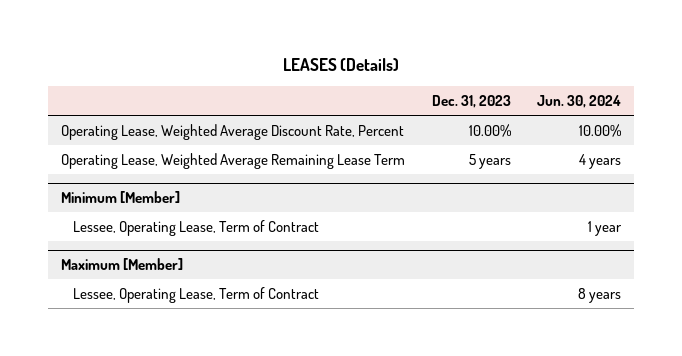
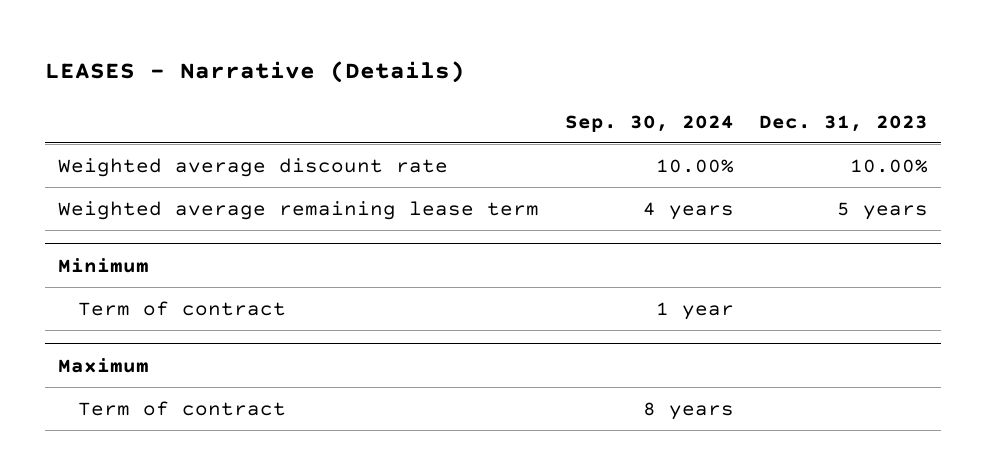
[283,58,400,72] LEASES (Details) -> [45,61,466,84] LEASES - Narrative (Details)
[536,95,621,109] Jun. 30, 2024 -> none
none -> [564,114,734,132] Sep. 30, 2024
[61,124,405,141] Operating Lease, Weighted Average Discount Rate, Percent -> [58,157,449,177] Weighted average discount rate
[61,153,406,170] Operating Lease, Weighted Average Remaining Lease Term -> [58,200,540,220] Weighted average remaining lease term
[61,191,181,204] Minimum [Member] -> [58,257,150,273] Minimum
[72,220,319,237] Lessee, Operating Lease, Term of Contract -> [78,300,287,316] Term of contract
[61,258,184,271] Maximum [Member] -> [58,357,150,373] Maximum
[72,287,319,304] Lessee, Operating Lease, Term of Contract -> [78,400,287,416] Term of contract

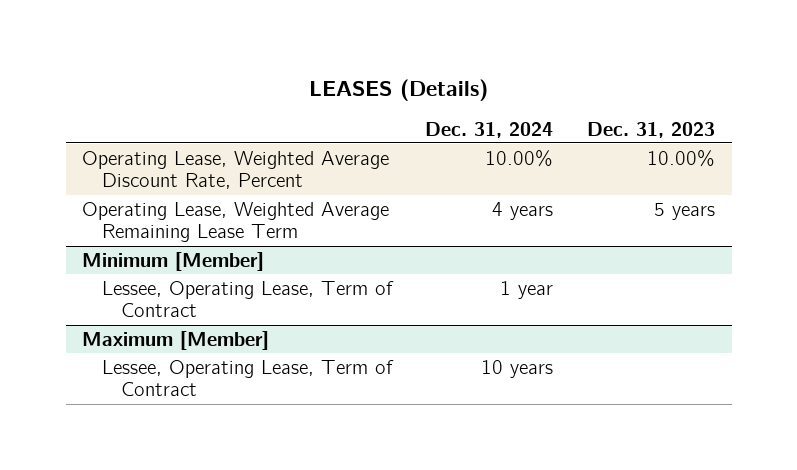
[45,61,466,84] LEASES - Narrative (Details) -> [308,78,488,101] LEASES (Details)
[564,114,734,132] Sep. 30, 2024 -> none
none -> [425,121,554,138] Dec. 31, 2024
[58,157,449,177] Weighted average discount rate -> [82,150,390,190] Operating Lease, Weighted Average Discount Rate, Percent
[58,200,540,220] Weighted average remaining lease term -> [82,201,390,243] Operating Lease, Weighted Average Remaining Lease Term
[58,257,150,273] Minimum -> [82,251,265,271] Minimum [Member]
[78,300,287,316] Term of contract -> [101,280,394,318] Lessee, Operating Lease, Term of Contract
[58,357,150,373] Maximum -> [82,330,270,350] Maximum [Member]
[78,400,287,416] Term of contract -> [101,359,394,397] Lessee, Operating Lease, Term of Contract

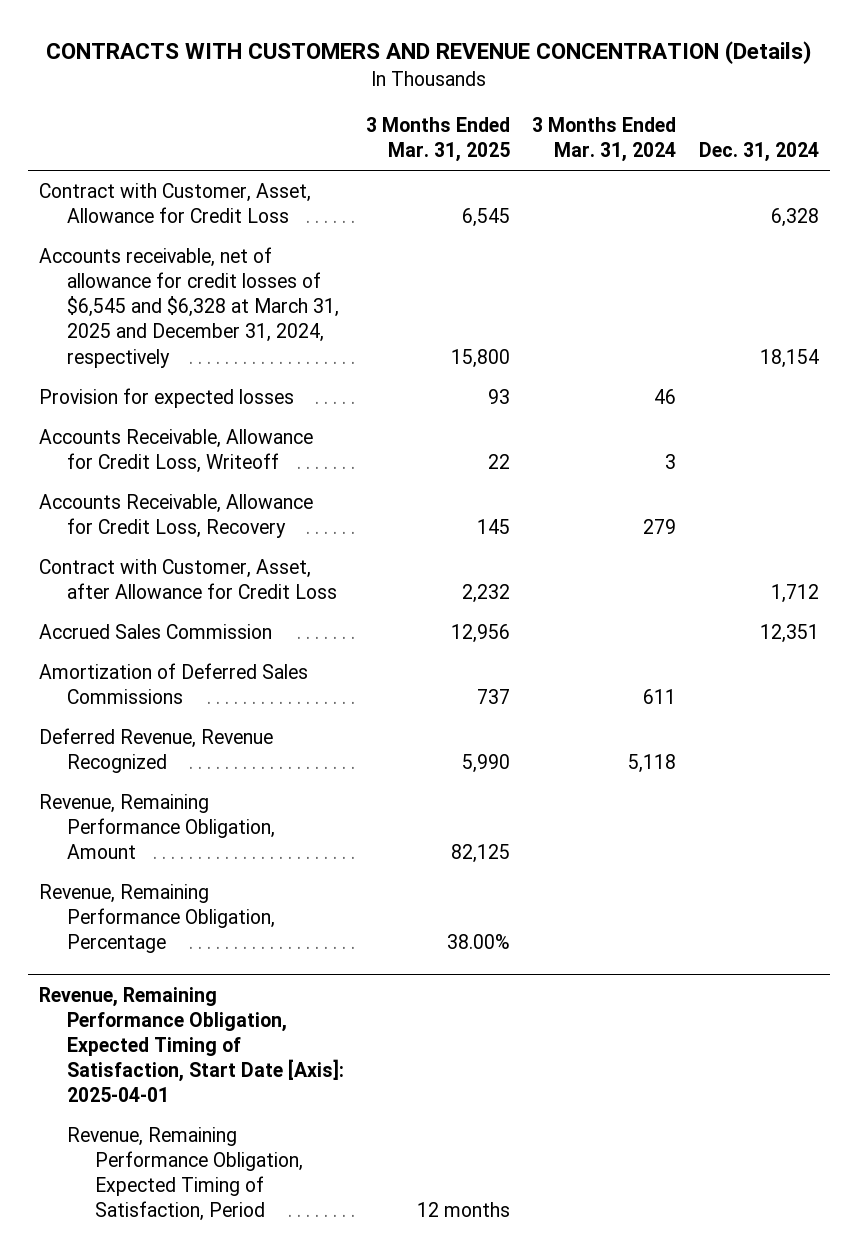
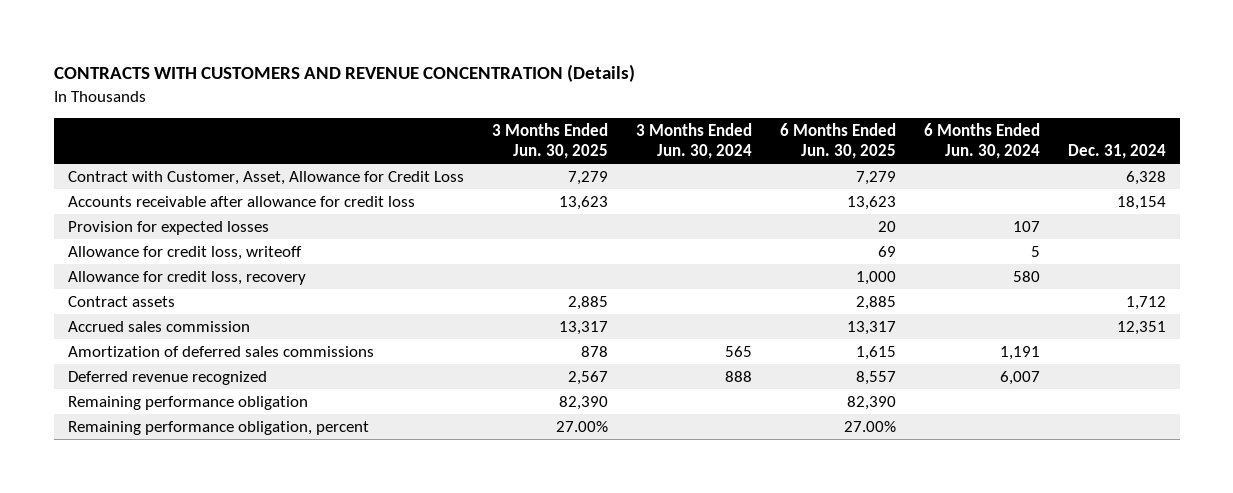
[366,117,511,163] 3 Months Ended Mar. 31, 2025 -> none
[532,117,677,163] 3 Months Ended Mar. 31, 2024 -> none
none -> [491,123,608,160] 3 Months Ended Jun. 30, 2025
none -> [635,123,752,160] 3 Months Ended Jun. 30, 2024
none -> [779,123,896,160] 6 Months Ended Jun. 30, 2025
none -> [923,123,1040,160] 6 Months Ended Jun. 30, 2024
[39,246,340,368] Accounts receivable, net of allowance for credit losses of $6,545 and $6,328 at March 31, 2025 and December 31, 2024, respectively -> [67,196,415,208] Accounts receivable after allowance for credit loss
[39,986,345,1103] Revenue, Remaining Performance Obligation, Expected Timing of Satisfaction, Start Date [Axis]: 2025-04-01 -> none
[67,1126,303,1222] Revenue, Remaining Performance Obligation, Expected Timing of Satisfaction, Period -> none
[39,428,314,474] Accounts Receivable, Allowance for Credit Loss, Writeoff -> [67,246,302,261] Allowance for credit loss, writeoff
[39,493,314,539] Accounts Receivable, Allowance for Credit Loss, Recovery -> [67,271,306,286] Allowance for credit loss, recovery
[39,558,338,600] Contract with Customer, Asset, after Allowance for Credit Loss -> [67,296,175,308] Contract assets
[39,623,273,639] Accrued Sales Commission -> [67,321,250,333] Accrued sales commission
[39,662,309,705] Amortization of Deferred Sales Commissions -> [67,346,374,358] Amortization of deferred sales commissions
[39,727,274,774] Deferred Revenue, Revenue Recognized -> [67,371,267,386] Deferred revenue recognized
[39,793,276,860] Revenue, Remaining Performance Obligation, Amount -> [67,396,308,411] Remaining performance obligation
[39,883,276,954] Revenue, Remaining Performance Obligation, Percentage -> [67,421,369,436] Remaining performance obligation, percent

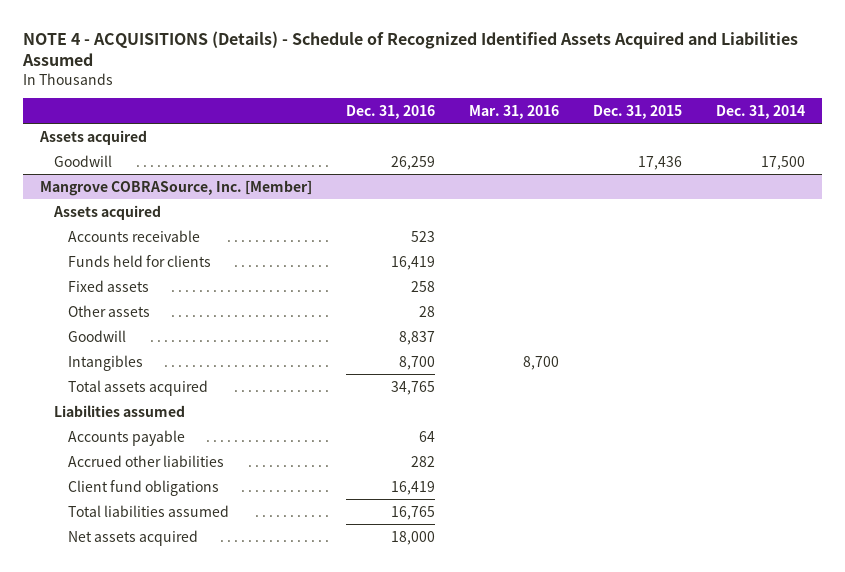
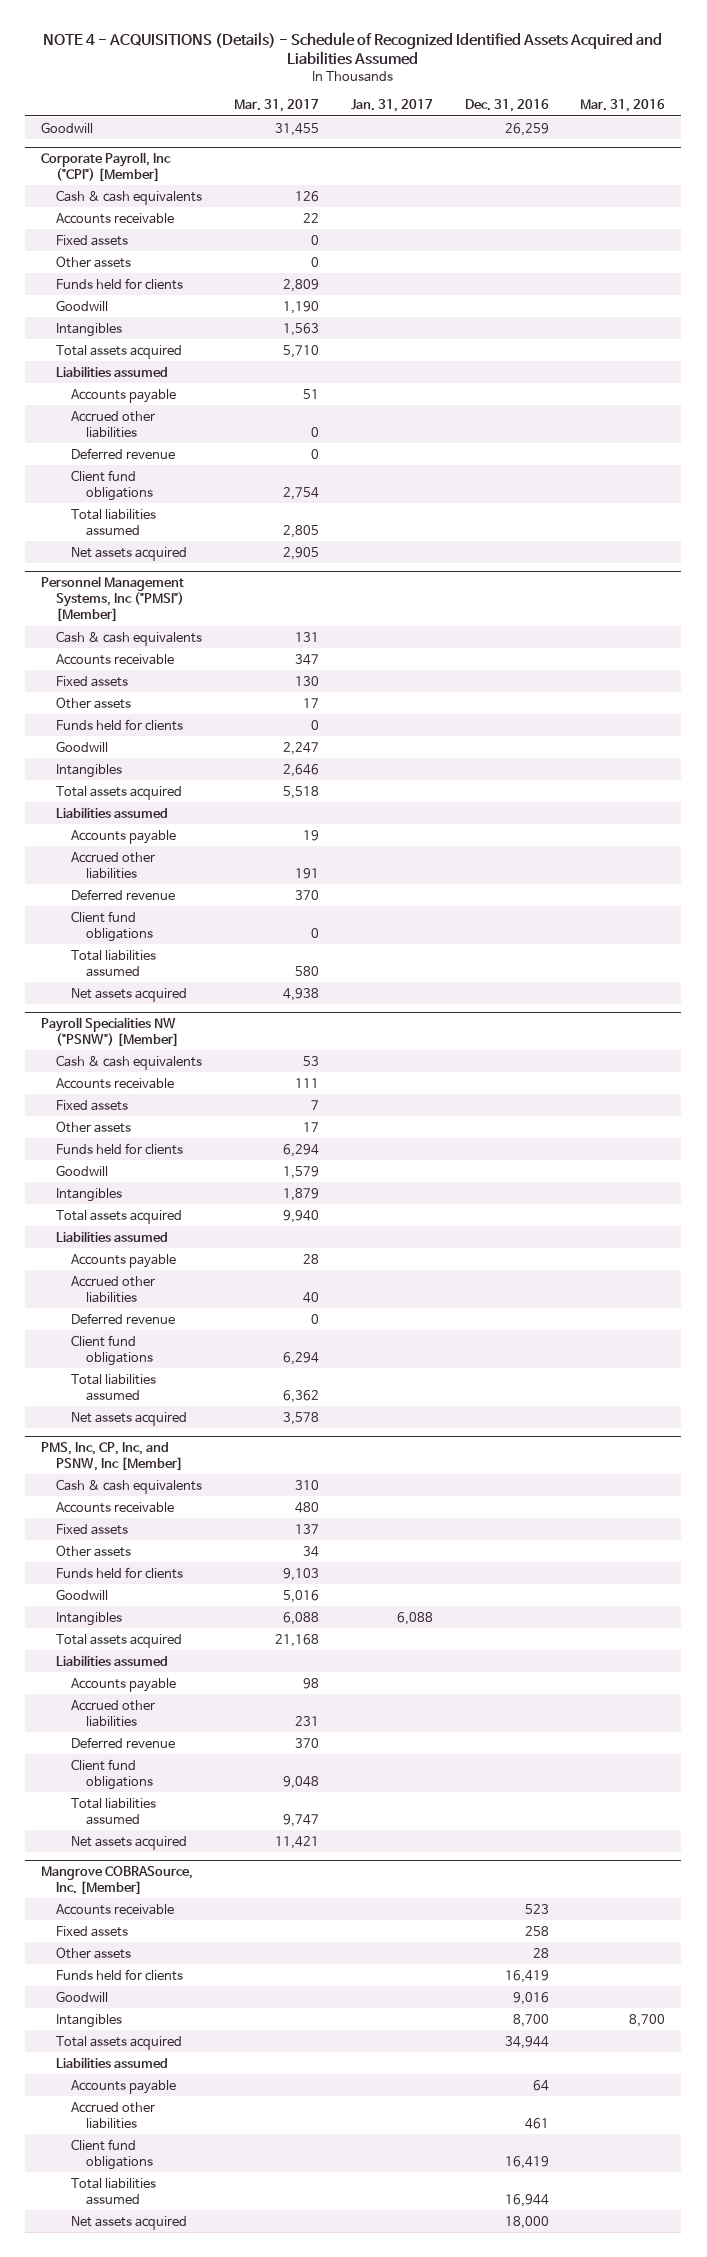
[592,104,682,119] Dec. 31, 2015 -> none
[715,104,805,119] Dec. 31, 2014 -> none
none -> [233,99,319,113] Mar. 31, 2017
none -> [350,99,433,113] Jan. 31, 2017
[39,129,148,145] Assets acquired -> none
none -> [41,151,172,182] Corporate Payroll, Inc ("CPI") [Member]
none -> [55,189,202,205] Cash & cash equivalents
none -> [55,212,174,224] Accounts receivable
none -> [55,234,128,246] Fixed assets
none -> [55,255,131,268] Other assets
none -> [55,277,183,290] Funds held for clients
none -> [55,299,108,311] Goodwill
none -> [55,322,122,337] Intangibles
none -> [55,344,182,359] Total assets acquired
none -> [55,365,168,377] Liabilities assumed
none -> [70,388,176,403] Accounts payable
none -> [70,410,155,438] Accrued other liabilities
none -> [70,447,175,459] Deferred revenue
none -> [70,469,153,501] Client fund obligations
none -> [70,508,156,536] Total liabilities assumed
none -> [70,546,187,561] Net assets acquired
none -> [41,575,185,623] Personnel Management Systems, Inc ("PMSI") [Member]
none -> [55,630,202,646] Cash & cash equivalents
none -> [55,653,174,665] Accounts receivable
none -> [55,675,128,687] Fixed assets
none -> [55,696,131,709] Other assets
none -> [55,718,183,731] Funds held for clients
none -> [55,740,108,752] Goodwill
none -> [55,763,122,778] Intangibles
none -> [55,785,182,800] Total assets acquired
none -> [55,806,168,818] Liabilities assumed
none -> [70,829,176,844] Accounts payable
none -> [70,851,155,879] Accrued other liabilities
none -> [70,888,175,900] Deferred revenue
none -> [70,910,153,942] Client fund obligations
none -> [70,949,156,977] Total liabilities assumed
none -> [70,987,187,1002] Net assets acquired
none -> [41,1016,179,1047] Payroll Specialities NW ("PSNW") [Member]
none -> [55,1054,202,1070] Cash & cash equivalents
none -> [55,1077,174,1089] Accounts receivable
none -> [55,1099,128,1111] Fixed assets
none -> [55,1120,131,1133] Other assets
none -> [55,1142,183,1155] Funds held for clients
none -> [55,1164,108,1176] Goodwill
none -> [55,1187,122,1202] Intangibles
none -> [55,1209,182,1224] Total assets acquired
none -> [55,1230,168,1242] Liabilities assumed
none -> [70,1253,176,1268] Accounts payable
none -> [70,1275,155,1303] Accrued other liabilities
none -> [70,1312,175,1324] Deferred revenue
none -> [70,1334,153,1366] Client fund obligations
none -> [70,1373,156,1401] Total liabilities assumed
none -> [70,1411,187,1426] Net assets acquired
none -> [41,1441,183,1471] PMS, Inc, CP, Inc, and PSNW, Inc [Member]
none -> [55,1478,202,1494] Cash & cash equivalents
none -> [55,1501,174,1513] Accounts receivable
none -> [55,1523,128,1535] Fixed assets
none -> [55,1544,131,1557] Other assets
none -> [55,1566,183,1579] Funds held for clients
none -> [55,1588,108,1600] Goodwill
none -> [55,1611,122,1626] Intangibles
none -> [55,1633,182,1648] Total assets acquired
none -> [55,1654,168,1666] Liabilities assumed
none -> [70,1677,176,1692] Accounts payable
none -> [70,1699,155,1727] Accrued other liabilities
none -> [70,1736,175,1748] Deferred revenue
none -> [70,1758,153,1790] Client fund obligations
none -> [70,1797,156,1825] Total liabilities assumed
none -> [70,1835,187,1850] Net assets acquired
[53,204,162,220] Assets acquired -> none
[68,254,212,267] Funds held for clients -> [55,1968,183,1981] Funds held for clients
[399,330,436,345] 8,837 -> [512,1991,549,2005] 9,016
[391,380,436,395] 34,765 -> [504,2035,549,2049] 34,944
[411,455,436,467] 282 -> [524,2117,549,2129] 461
[391,505,436,520] 16,765 -> [504,2193,549,2207] 16,944

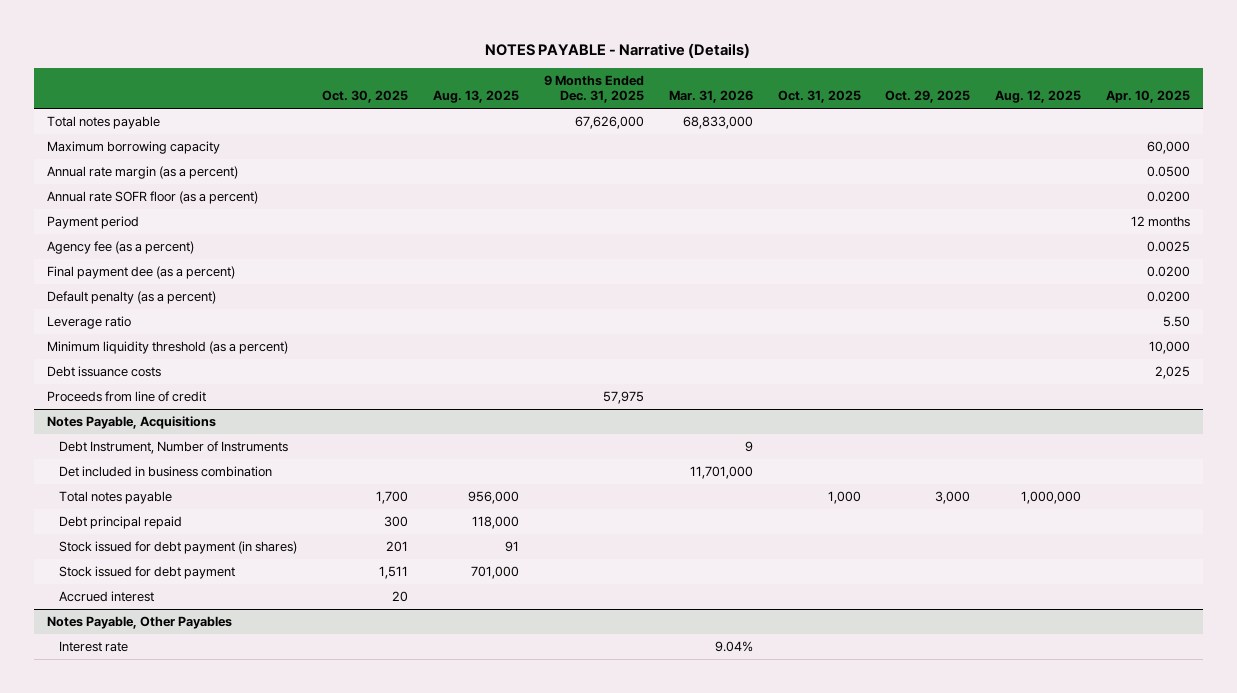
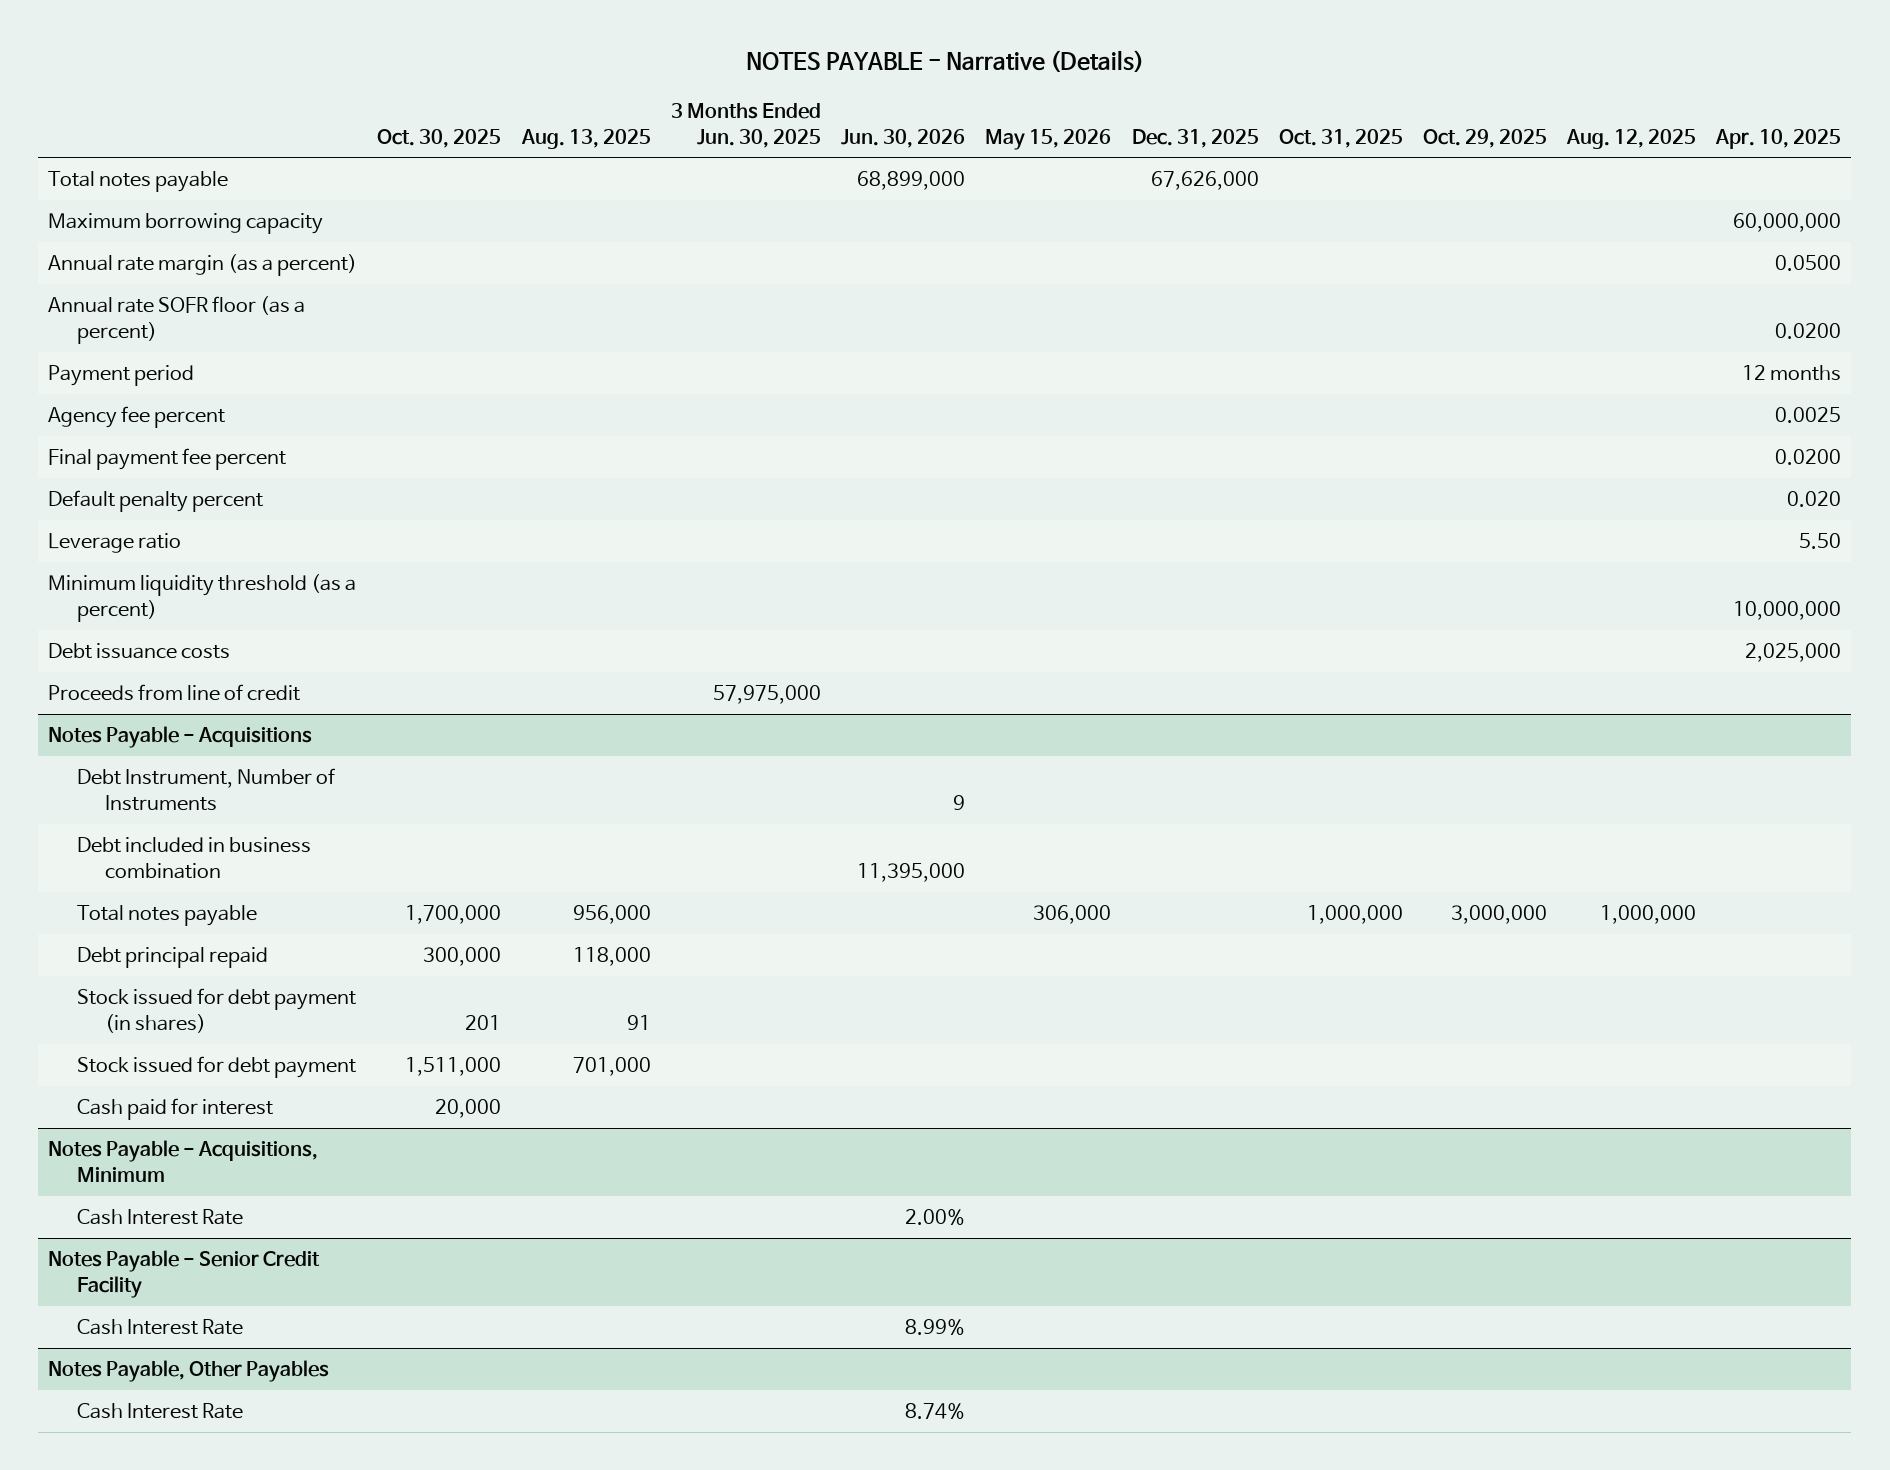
[543,74,644,104] 9 Months Ended Dec. 31, 2025 -> none
[668,90,753,104] Mar. 31, 2026 -> none
none -> [670,102,821,148] 3 Months Ended Jun. 30, 2025
none -> [841,128,966,148] Jun. 30, 2026
none -> [985,128,1112,150] May 15, 2026
none -> [1131,128,1259,148] Dec. 31, 2025
[1147,141,1191,155] 60,000 -> [1733,213,1842,233] 60,000,000
[46,241,194,255] Agency fee (as a percent) -> [48,406,226,429] Agency fee percent
[46,266,235,280] Final payment dee (as a percent) -> [48,448,287,471] Final payment fee percent
[46,291,216,305] Default penalty (as a percent) -> [48,490,264,513] Default penalty percent
[1147,291,1191,303] 0.0200 -> [1787,491,1842,508] 0.020
[1149,341,1191,355] 10,000 -> [1733,601,1842,621] 10,000,000
[1155,366,1191,380] 2,025 -> [1745,643,1842,663] 2,025,000
[46,416,216,430] Notes Payable, Acquisitions -> [48,726,313,749] Notes Payable - Acquisitions
[59,466,273,478] Det included in business combination -> [76,837,311,880] Debt included in business combination
[376,491,409,505] 1,700 -> [405,905,502,925] 1,700,000
[827,491,861,505] 1,000 -> [1306,905,1403,925] 1,000,000
[935,491,971,505] 3,000 -> [1450,905,1547,925] 3,000,000
[384,516,409,528] 300 -> [423,947,502,967] 300,000
[379,566,409,580] 1,511 -> [405,1057,502,1077] 1,511,000
[59,591,155,603] Accrued interest -> [76,1098,273,1121] Cash paid for interest
[392,591,409,603] 20 -> [435,1099,502,1119] 20,000
none -> [48,1140,319,1183] Notes Payable - Acquisitions, Minimum
none -> [76,1209,243,1226] Cash Interest Rate
none -> [48,1250,321,1299] Notes Payable - Senior Credit Facility
none -> [76,1319,243,1336] Cash Interest Rate
[59,641,129,653] Interest rate -> [76,1403,243,1420] Cash Interest Rate

